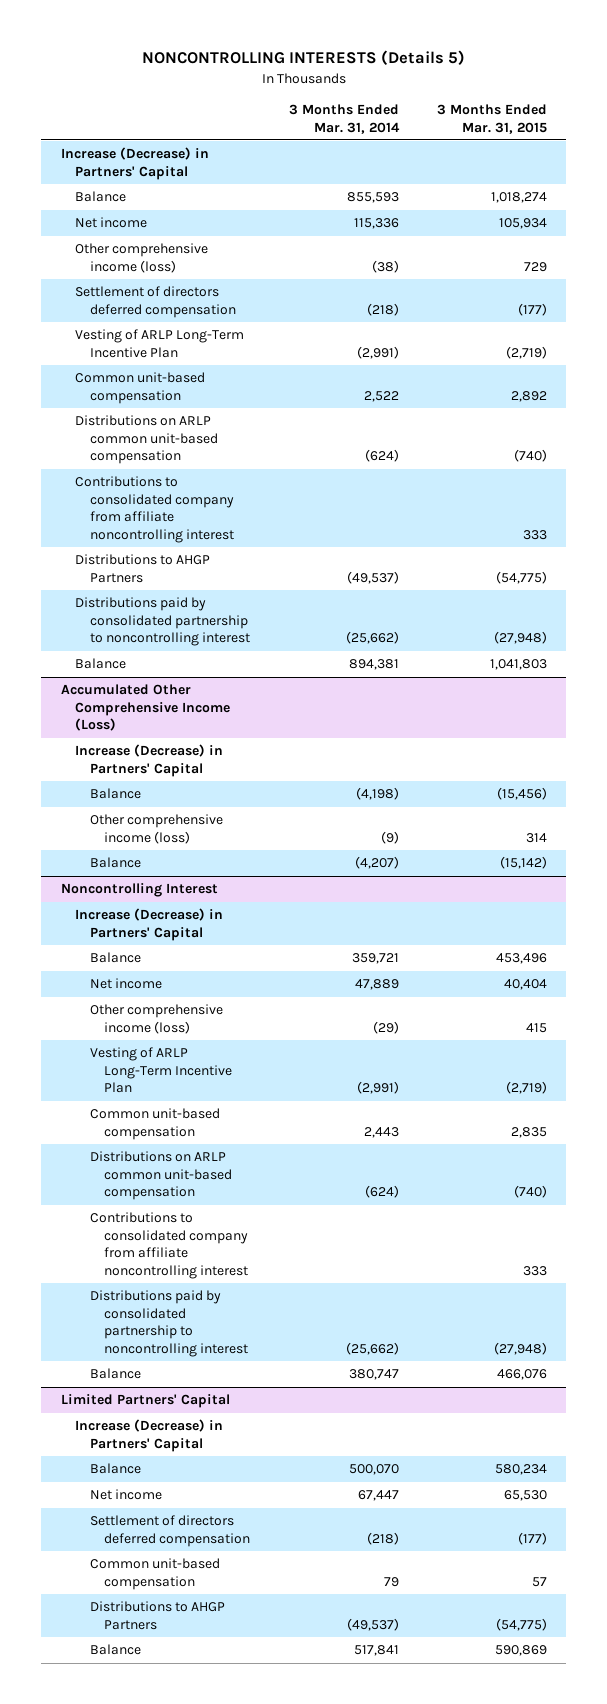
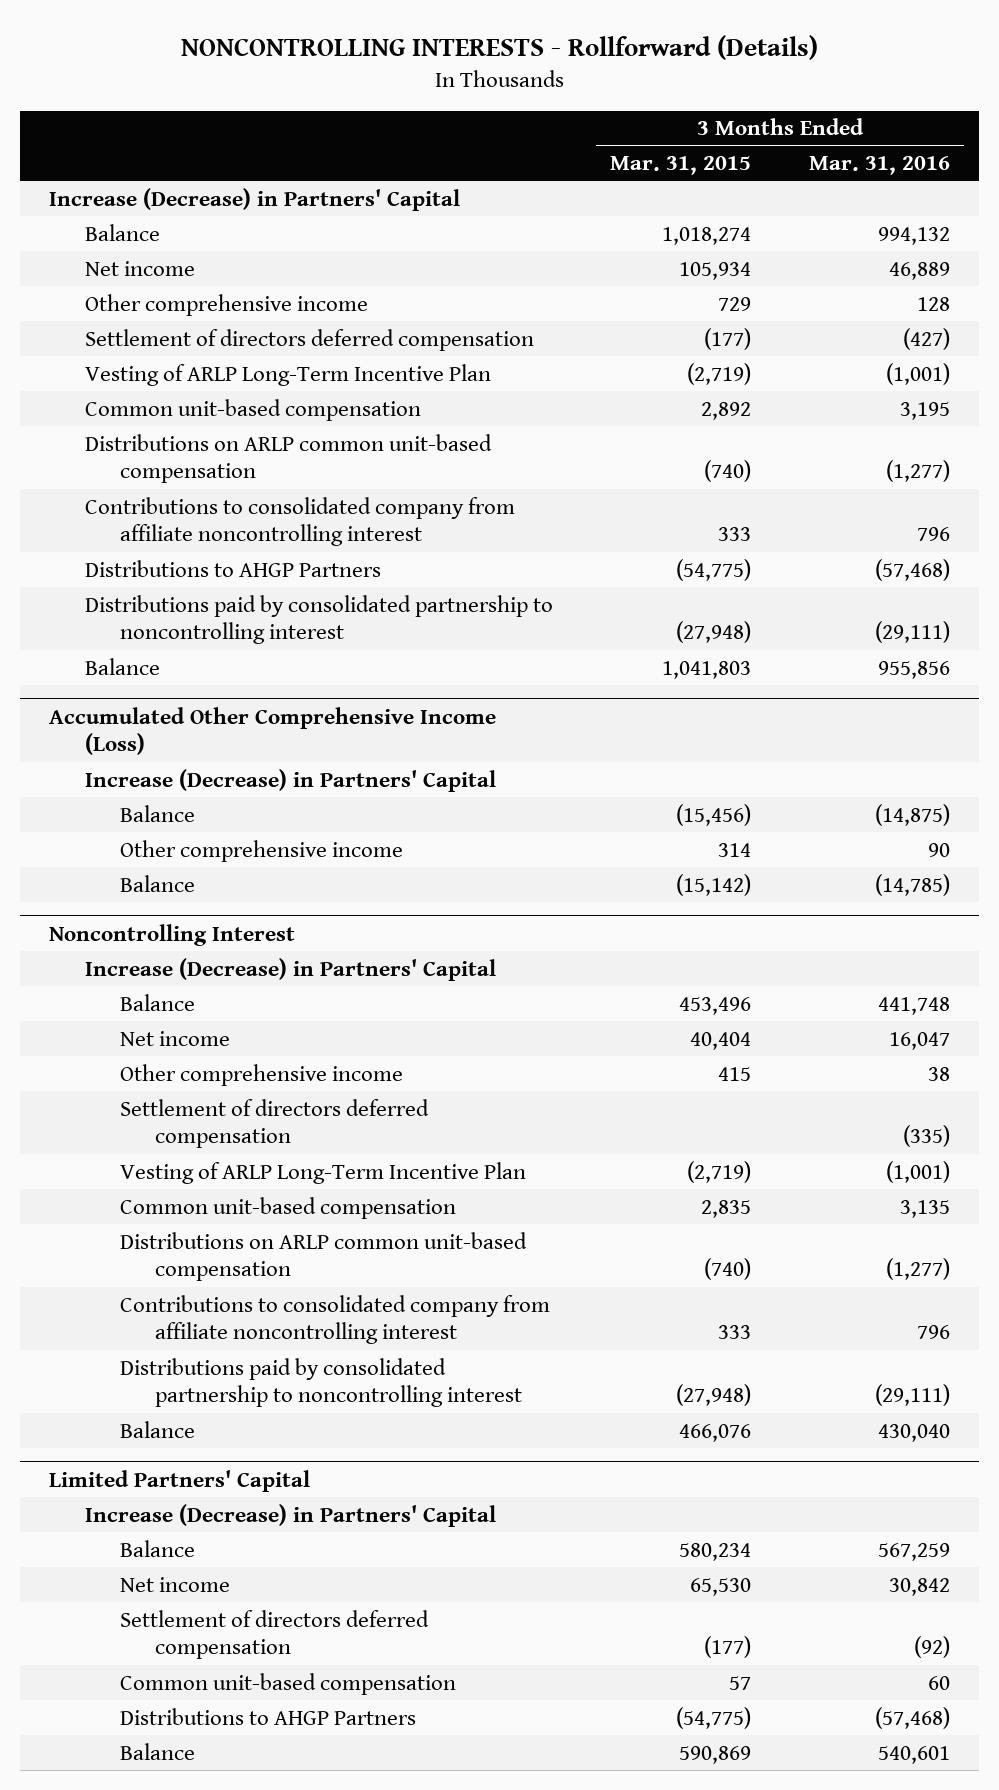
[141,50,465,66] NONCONTROLLING INTERESTS (Details 5) -> [180,35,818,61] NONCONTROLLING INTERESTS - Rollforward (Details)
[288,104,400,134] 3 Months Ended Mar. 31, 2014 -> none
none -> [809,155,951,175] Mar. 31, 2016
[75,243,209,273] Other comprehensive income (loss) -> [84,293,368,316] Other comprehensive income
[89,814,223,844] Other comprehensive income (loss) -> [119,839,403,862] Other comprehensive income
[89,1004,223,1034] Other comprehensive income (loss) -> [119,1063,403,1086] Other comprehensive income
none -> [119,1098,429,1149] Settlement of directors deferred compensation

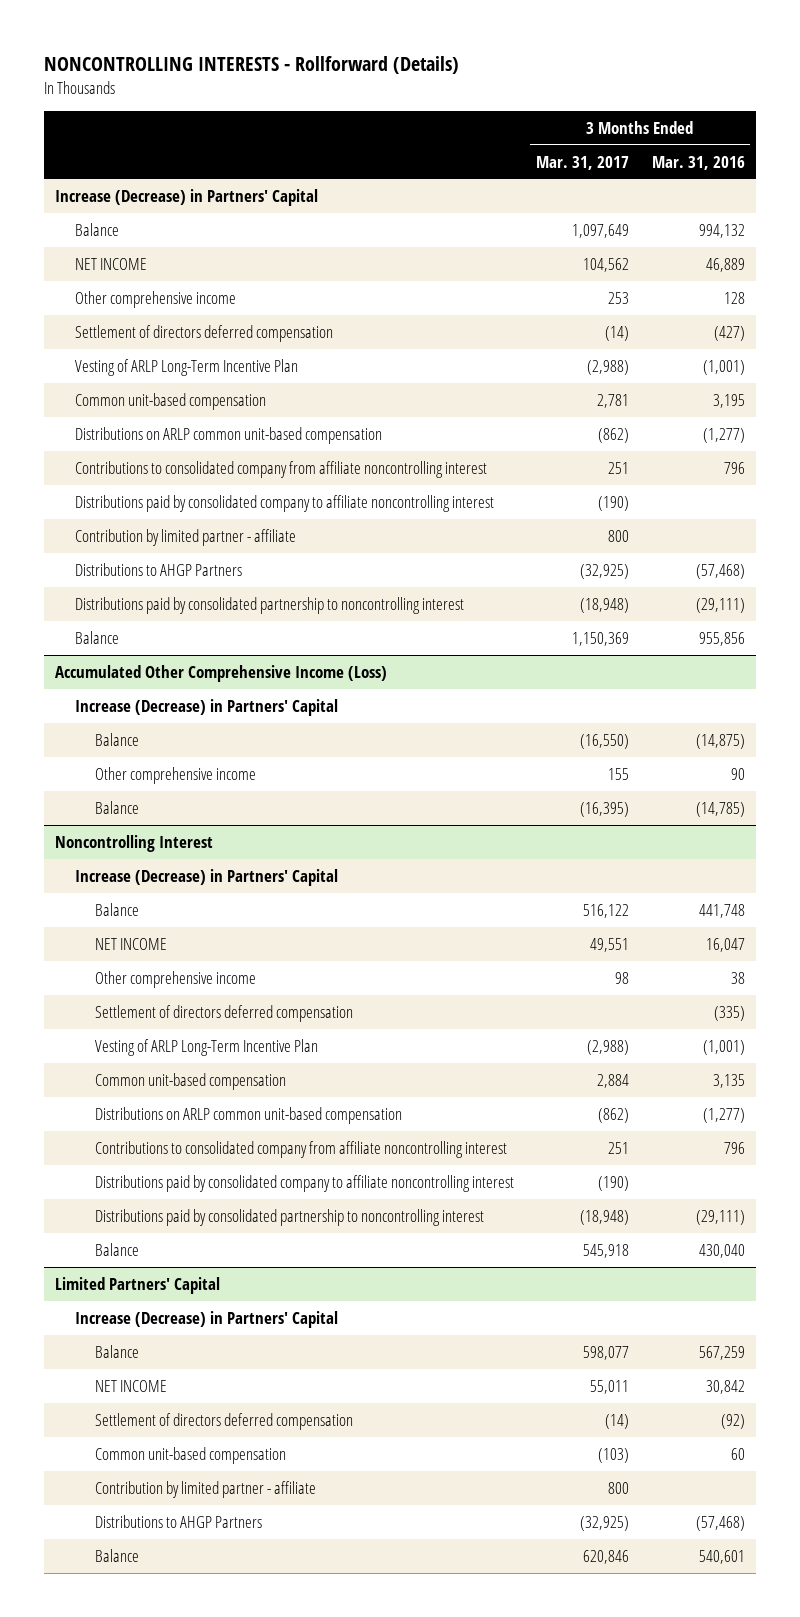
[610,155,752,175] Mar. 31, 2015 -> none
none -> [536,155,630,170] Mar. 31, 2017
[84,260,195,276] Net income -> [74,257,147,270] NET INCOME
none -> [74,494,494,512] Distributions paid by consolidated company to affiliate noncontrolling interest
none -> [74,528,296,546] Contribution by limited partner - affiliate
[119,1030,230,1046] Net income -> [94,937,167,950] NET INCOME
none -> [94,1174,514,1192] Distributions paid by consolidated company to affiliate noncontrolling interest
[119,1576,230,1592] Net income -> [94,1379,167,1392] NET INCOME
none -> [94,1480,316,1498] Contribution by limited partner - affiliate

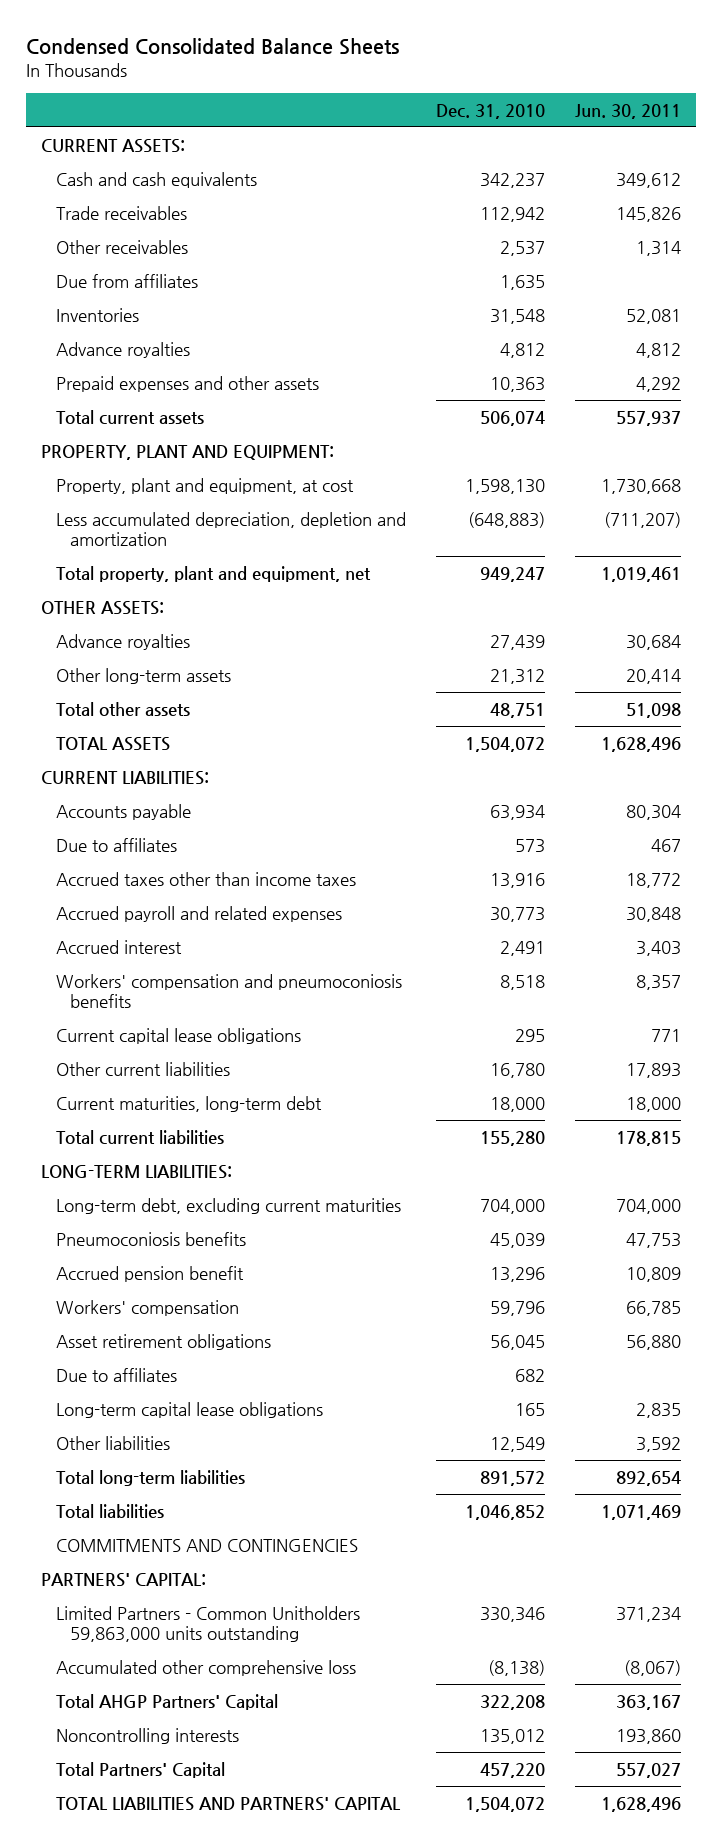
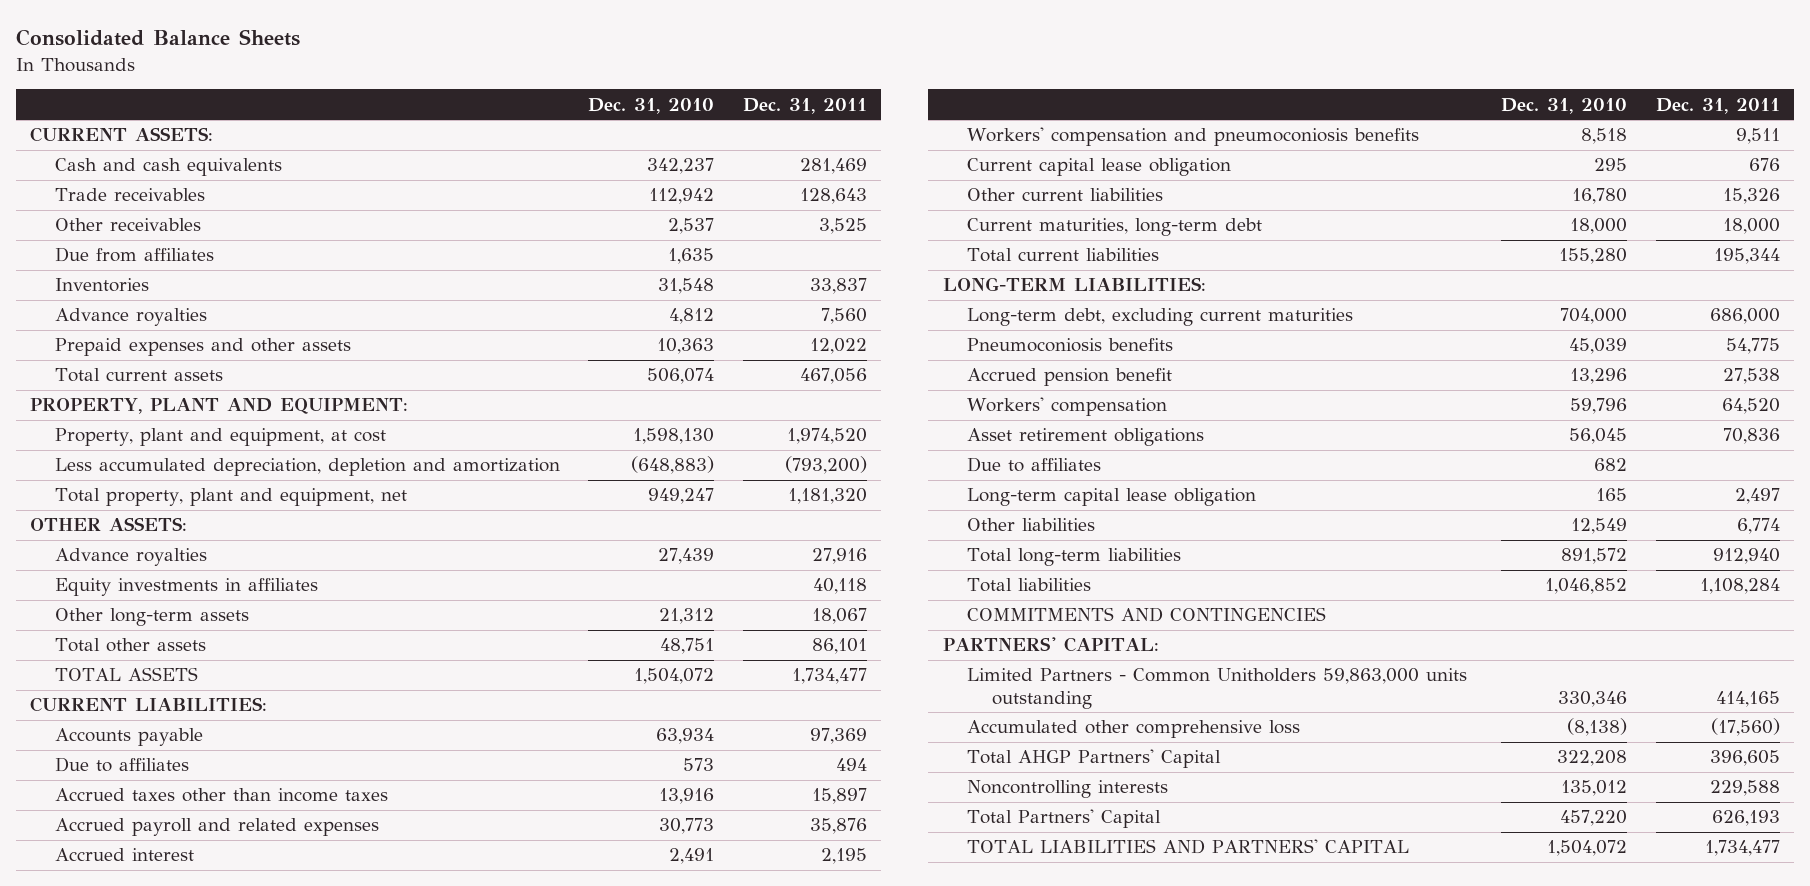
[26,37,400,55] Condensed Consolidated Balance Sheets -> [15,29,300,47] Consolidated Balance Sheets
[574,103,681,119] Jun. 30, 2011 -> none
none -> [743,97,868,114] Dec. 31, 2011
none -> [54,578,318,597] Equity investments in affiliates
[55,1027,301,1044] Current capital lease obligations -> [967,158,1232,177] Current capital lease obligation
[55,1401,323,1418] Long-term capital lease obligations -> [967,488,1257,507] Long-term capital lease obligation

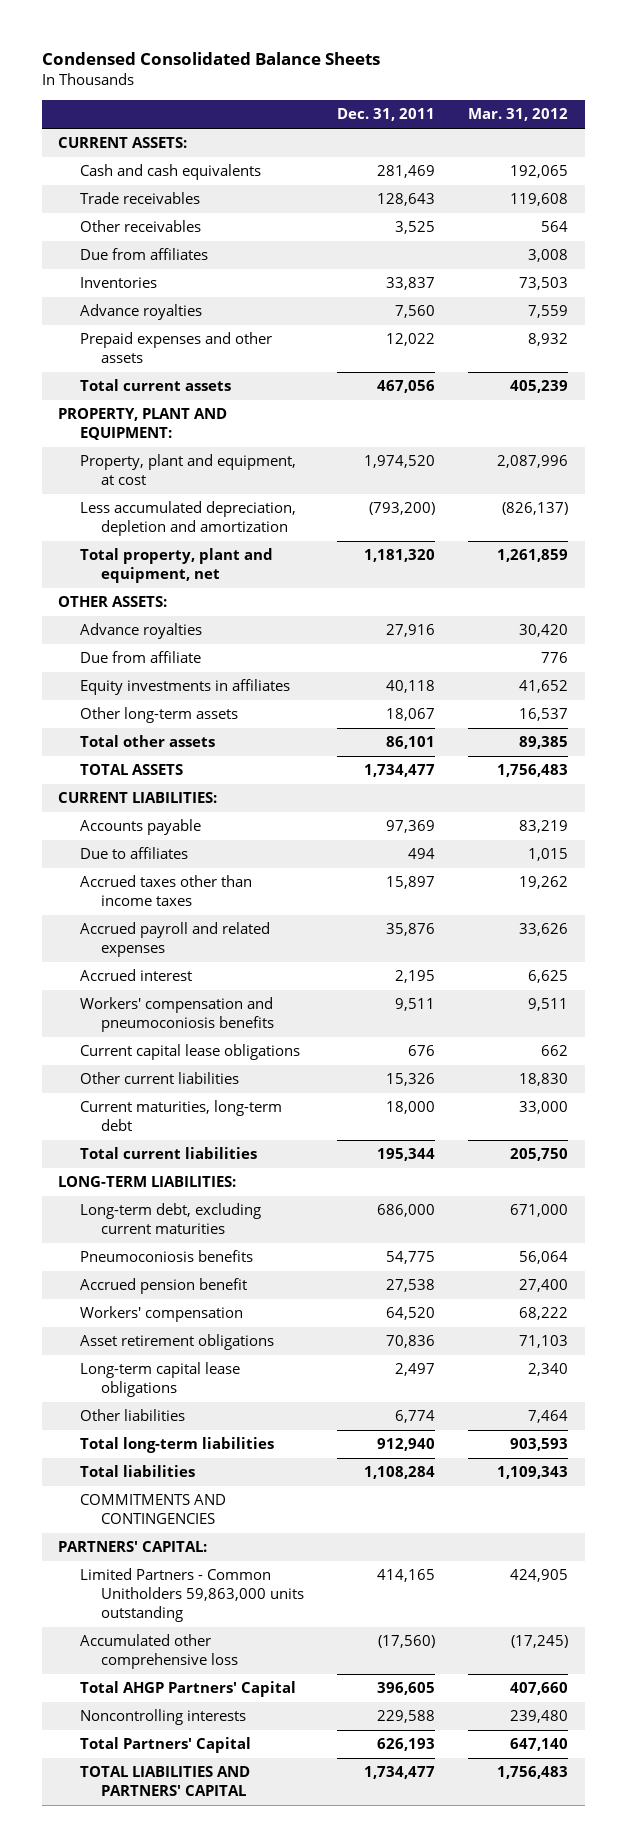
[15,29,300,47] Consolidated Balance Sheets -> [41,51,380,65] Condensed Consolidated Balance Sheets
[588,97,715,114] Dec. 31, 2010 -> none
none -> [468,108,569,122] Mar. 31, 2012
none -> [79,651,201,664] Due from affiliate
[967,158,1232,177] Current capital lease obligation -> [79,1044,300,1061] Current capital lease obligations
[967,457,1102,473] Due to affiliates -> none
[967,488,1257,507] Long-term capital lease obligation -> [79,1362,240,1398] Long-term capital lease obligations

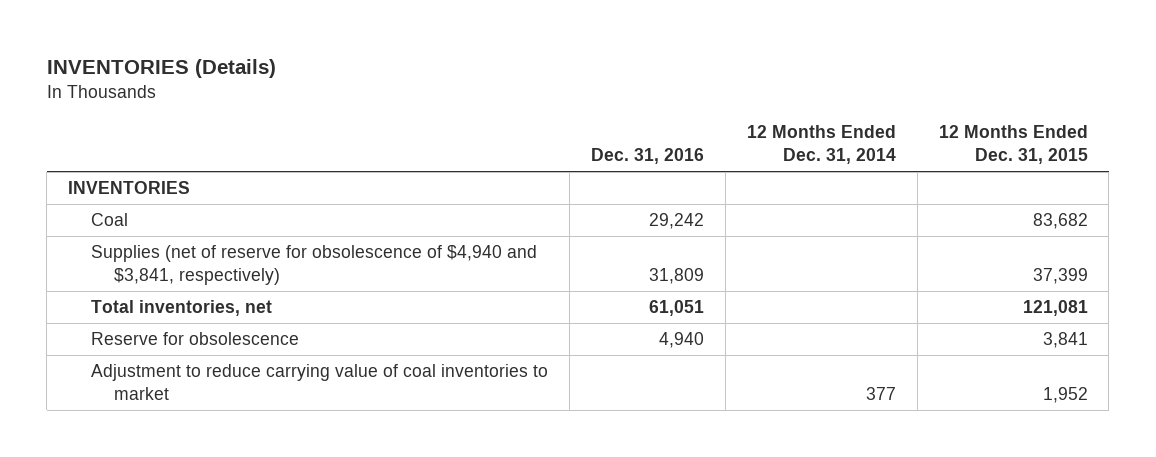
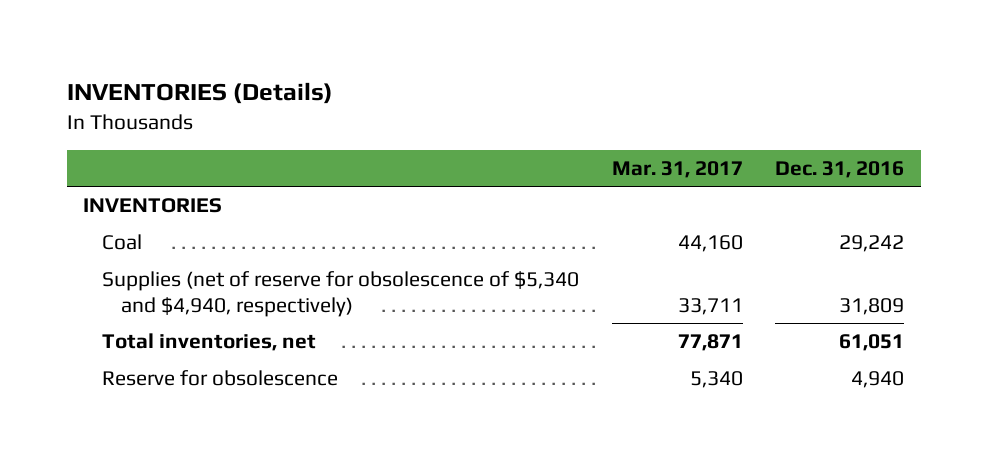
[746,125,896,165] 12 Months Ended Dec. 31, 2014 -> none
[938,125,1088,165] 12 Months Ended Dec. 31, 2015 -> none
none -> [611,160,743,178] Mar. 31, 2017
[91,245,538,286] Supplies (net of reserve for obsolescence of $4,940 and $3,841, respectively) -> [102,271,580,317] Supplies (net of reserve for obsolescence of $5,340 and $4,940, respectively)
[91,364,549,401] Adjustment to reduce carrying value of coal inventories to market -> none

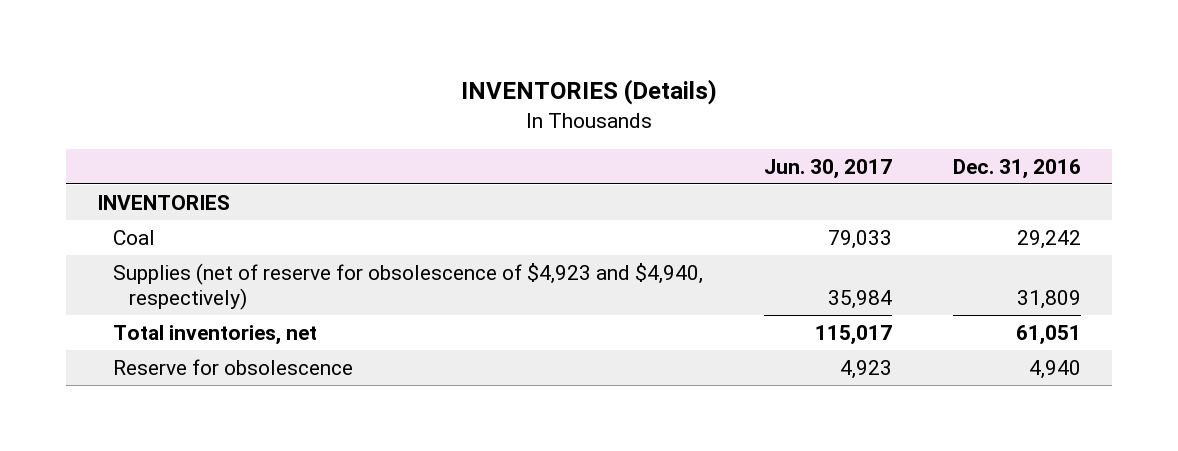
[611,160,743,178] Mar. 31, 2017 -> none
none -> [764,158,893,179] Jun. 30, 2017
[102,271,580,317] Supplies (net of reserve for obsolescence of $5,340 and $4,940, respectively) -> [112,262,703,310] Supplies (net of reserve for obsolescence of $4,923 and $4,940, respectively)

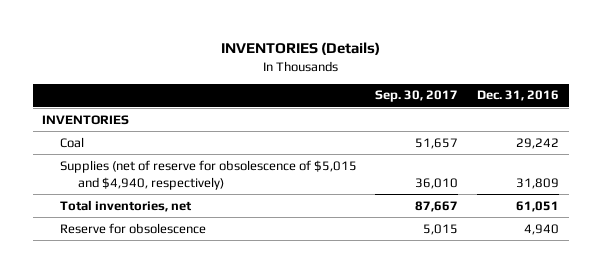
[764,158,893,179] Jun. 30, 2017 -> none
none -> [375,90,459,103] Sep. 30, 2017
[112,262,703,310] Supplies (net of reserve for obsolescence of $4,923 and $4,940, respectively) -> [59,159,357,190] Supplies (net of reserve for obsolescence of $5,015 and $4,940, respectively)

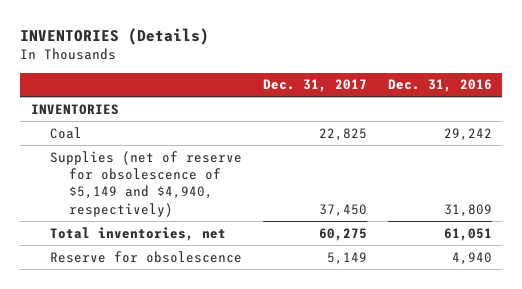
[375,90,459,103] Sep. 30, 2017 -> none
none -> [262,79,367,93] Dec. 31, 2017
[59,159,357,190] Supplies (net of reserve for obsolescence of $5,015 and $4,940, respectively) -> [49,150,242,217] Supplies (net of reserve for obsolescence of $5,149 and $4,940, respectively)

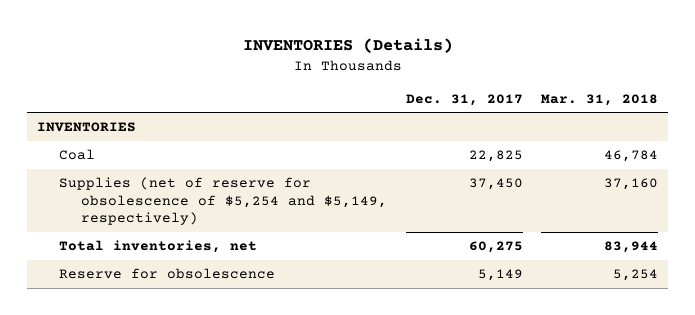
[387,79,492,93] Dec. 31, 2016 -> none
none -> [541,93,659,106] Mar. 31, 2018
[49,150,242,217] Supplies (net of reserve for obsolescence of $5,149 and $4,940, respectively) -> [58,177,388,226] Supplies (net of reserve for obsolescence of $5,254 and $5,149, respectively)

